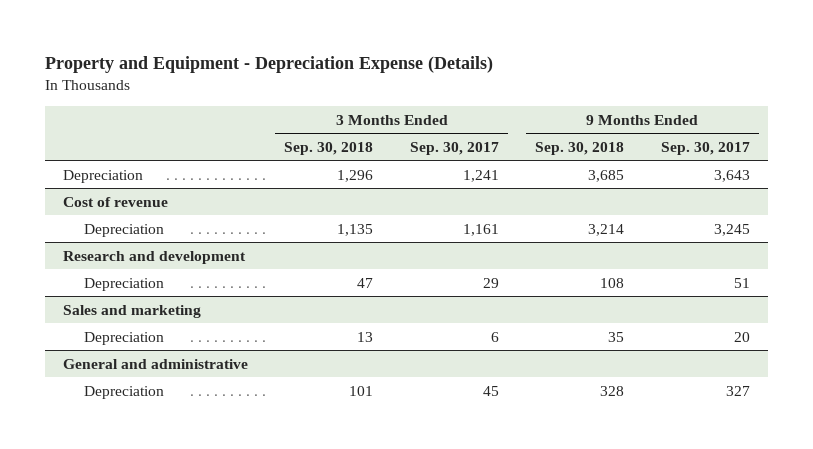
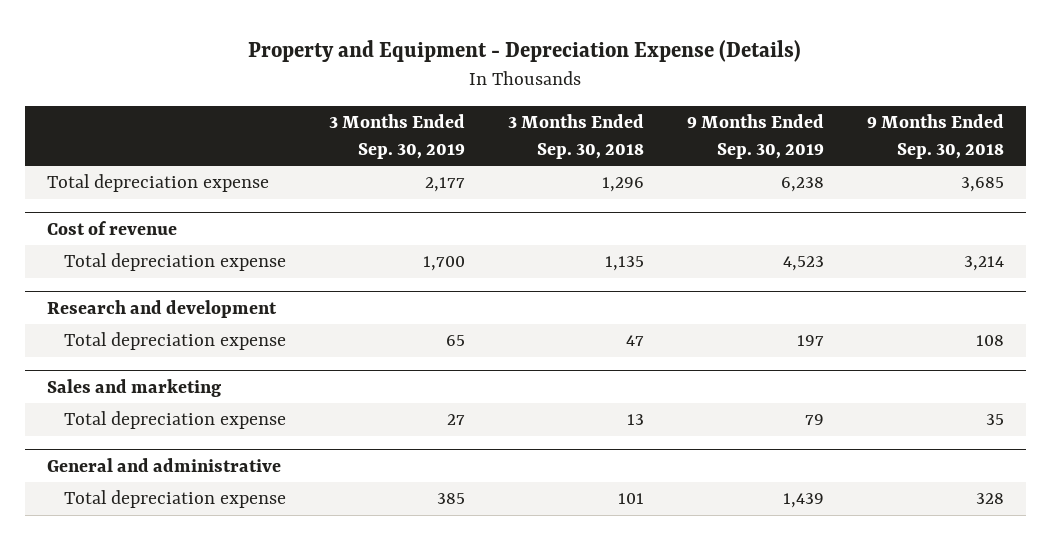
[409,141,499,155] Sep. 30, 2017 -> none
[660,141,750,155] Sep. 30, 2017 -> none
none -> [329,114,466,159] 3 Months Ended Sep. 30, 2019
none -> [687,114,825,159] 9 Months Ended Sep. 30, 2019
[63,169,144,183] Depreciation -> [46,174,269,193] Total depreciation expense
[84,223,165,237] Depreciation -> [64,253,287,272] Total depreciation expense
[84,277,165,291] Depreciation -> [64,332,287,351] Total depreciation expense
[84,331,165,345] Depreciation -> [64,411,287,430] Total depreciation expense
[84,385,165,399] Depreciation -> [64,490,287,509] Total depreciation expense

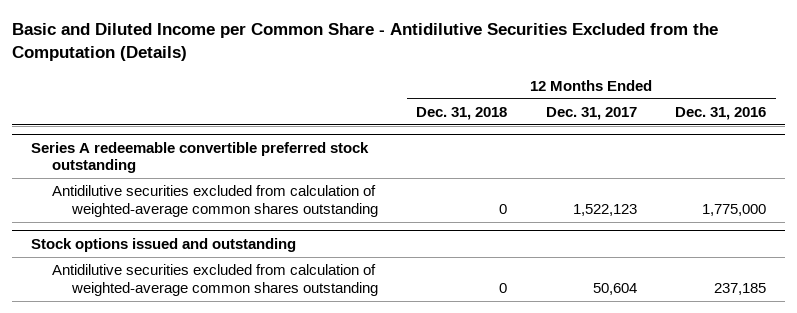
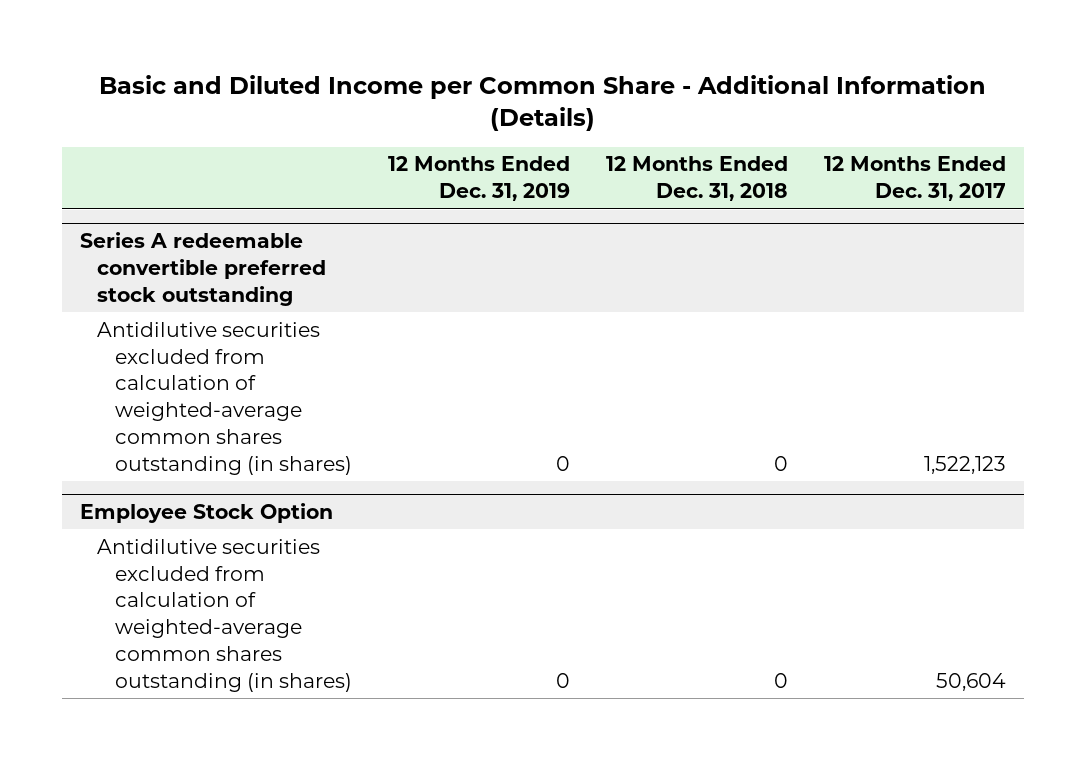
[12,23,719,62] Basic and Diluted Income per Common Share - Antidilutive Securities Excluded from the Computation (Details) -> [98,74,986,132] Basic and Diluted Income per Common Share - Additional Information (Details)
[674,107,766,121] Dec. 31, 2016 -> none
none -> [387,156,570,202] 12 Months Ended Dec. 31, 2019
[51,185,378,217] Antidilutive securities excluded from calculation of weighted-average common shares outstanding -> [97,321,352,476] Antidilutive securities excluded from calculation of weighted-average common shares outstanding (in shares)
[31,237,297,252] Stock options issued and outstanding -> [79,503,333,524] Employee Stock Option
[51,264,378,296] Antidilutive securities excluded from calculation of weighted-average common shares outstanding -> [97,538,352,693] Antidilutive securities excluded from calculation of weighted-average common shares outstanding (in shares)

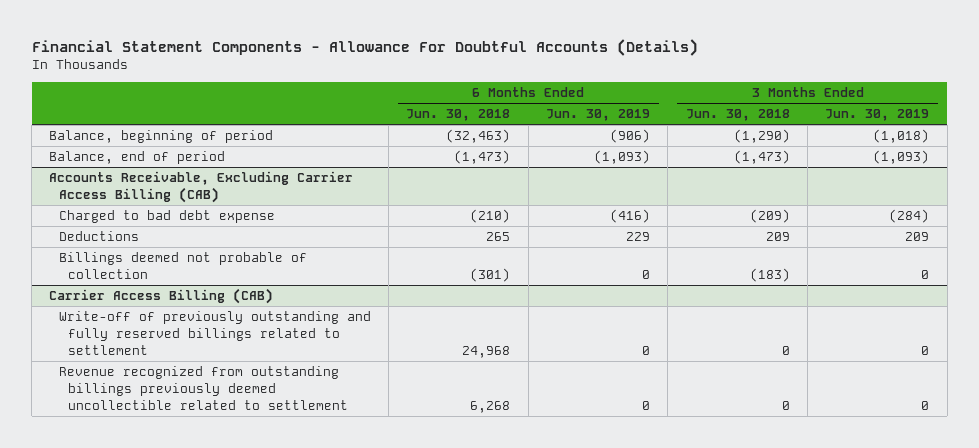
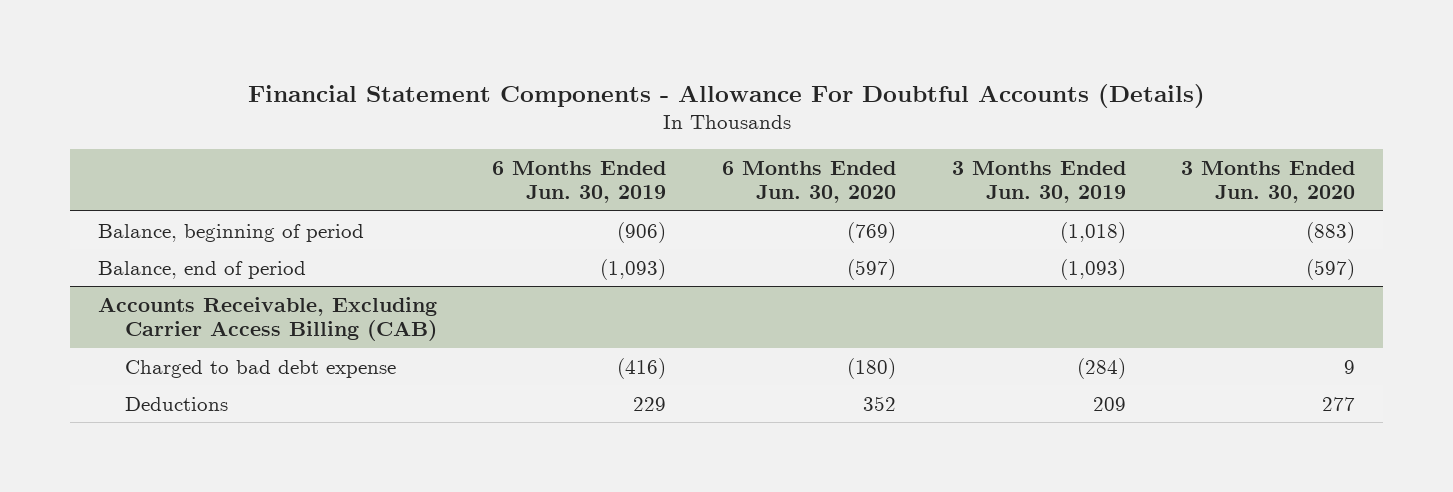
[406,109,511,122] Jun. 30, 2018 -> none
[685,109,790,122] Jun. 30, 2018 -> none
none -> [722,161,897,204] 6 Months Ended Jun. 30, 2020
none -> [1181,161,1356,204] 3 Months Ended Jun. 30, 2020
[58,252,307,279] Billings deemed not probable of collection -> none
[49,288,274,305] Carrier Access Billing (CAB) -> none
[58,311,371,355] Write-off of previously outstanding and fully reserved billings related to settlement -> none
[58,366,349,410] Revenue recognized from outstanding billings previously deemed uncollectible related to settlement -> none

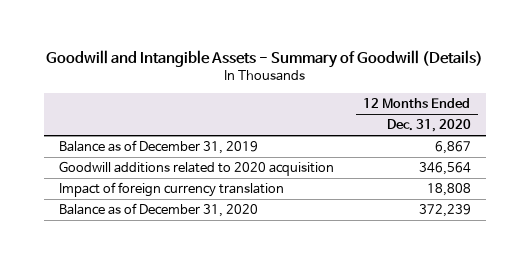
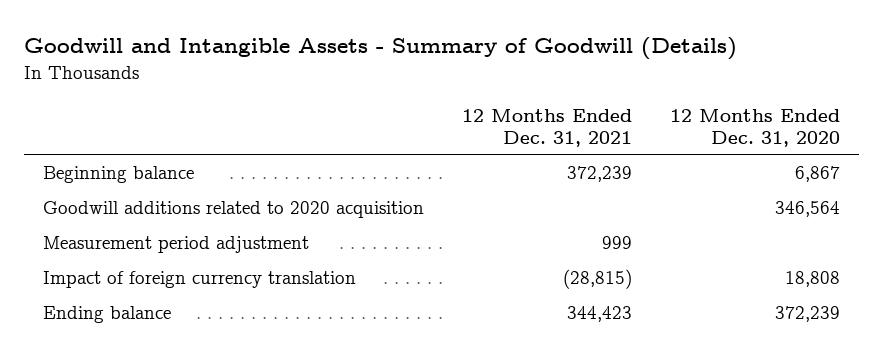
none -> [461,108,632,147] 12 Months Ended Dec. 31, 2021
[58,140,258,155] Balance as of December 31, 2019 -> [42,165,194,183] Beginning balance
none -> [42,235,309,253] Measurement period adjustment
[58,203,258,218] Balance as of December 31, 2020 -> [42,305,171,323] Ending balance

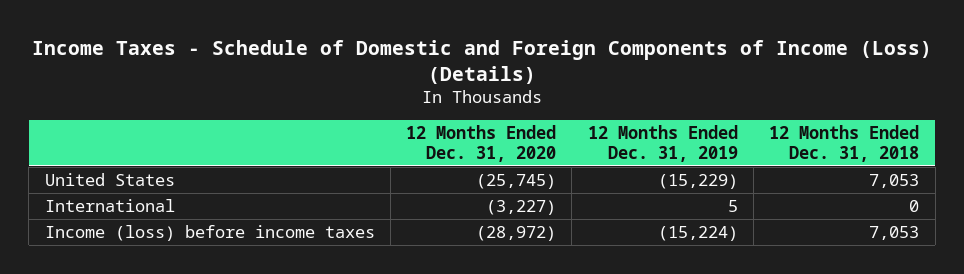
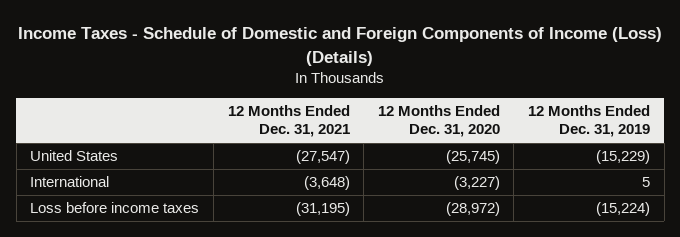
[769,125,920,162] 12 Months Ended Dec. 31, 2018 -> none
none -> [227,104,350,138] 12 Months Ended Dec. 31, 2021
[44,224,375,241] Income (loss) before income taxes -> [30,202,200,214] Loss before income taxes

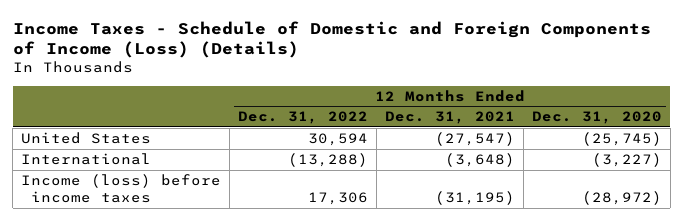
[527,104,650,138] 12 Months Ended Dec. 31, 2019 -> none
none -> [238,111,369,125] Dec. 31, 2022
[30,202,200,214] Loss before income taxes -> [21,173,222,204] Income (loss) before income taxes

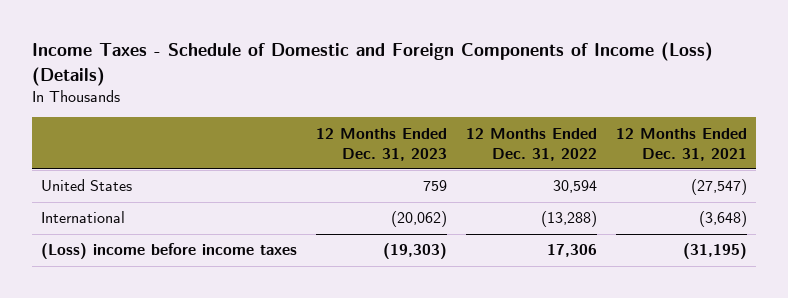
[531,111,662,125] Dec. 31, 2020 -> none
none -> [316,127,448,161] 12 Months Ended Dec. 31, 2023
[21,173,222,204] Income (loss) before income taxes -> [41,243,298,260] (Loss) income before income taxes

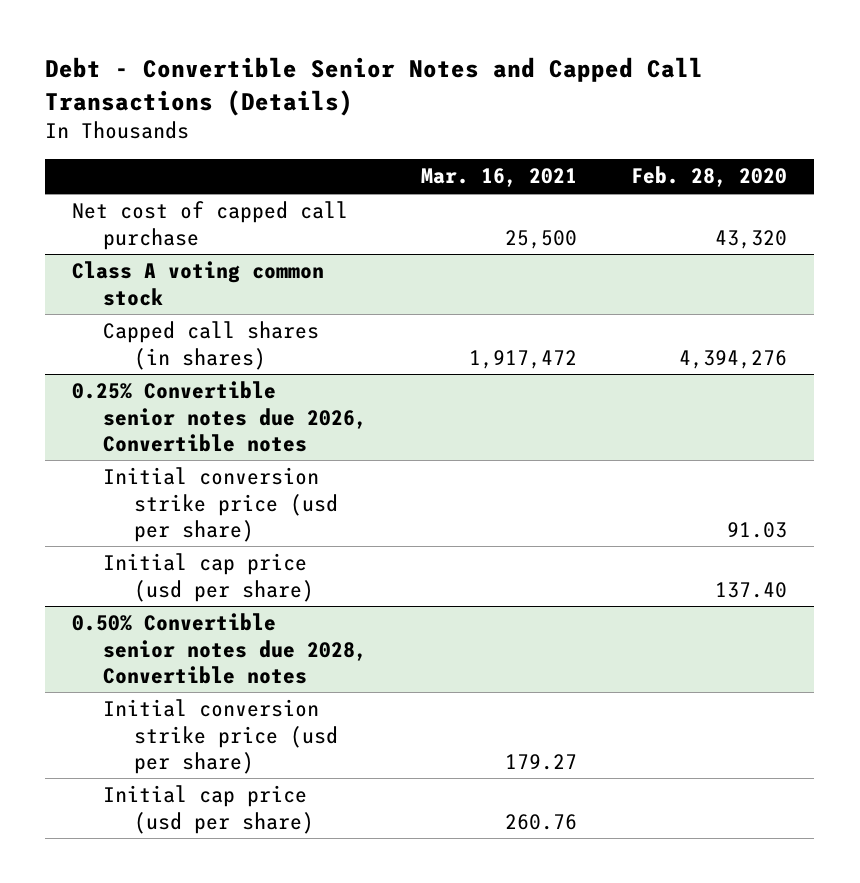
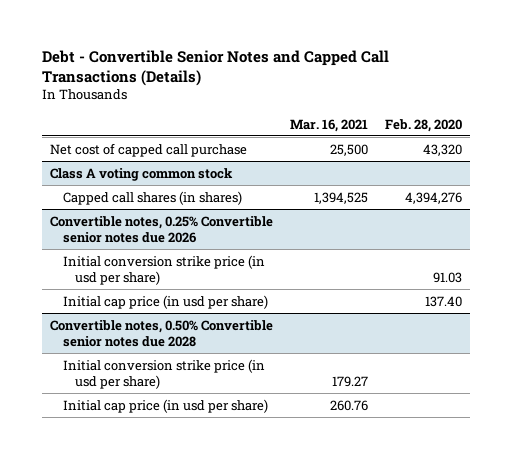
[469,349,578,369] 1,917,472 -> [314,191,369,204] 1,394,525
[72,381,368,452] 0.25% Convertible senior notes due 2026, Convertible notes -> [50,215,274,243] Convertible notes, 0.25% Convertible senior notes due 2026
[103,467,339,542] Initial conversion strike price (usd per share) -> [62,254,265,285] Initial conversion strike price (in usd per share)
[103,553,315,602] Initial cap price (usd per share) -> [62,294,268,309] Initial cap price (in usd per share)
[72,613,368,684] 0.50% Convertible senior notes due 2028, Convertible notes -> [50,319,274,347] Convertible notes, 0.50% Convertible senior notes due 2028
[103,699,339,774] Initial conversion strike price (usd per share) -> [62,358,265,389] Initial conversion strike price (in usd per share)
[103,785,315,834] Initial cap price (usd per share) -> [62,398,268,413] Initial cap price (in usd per share)

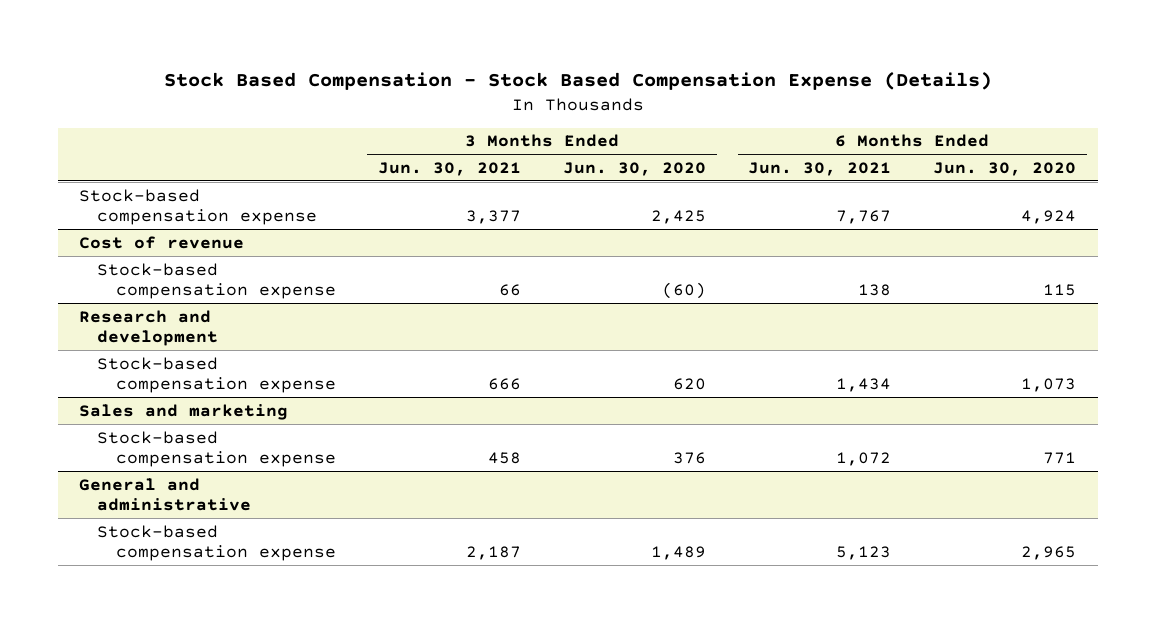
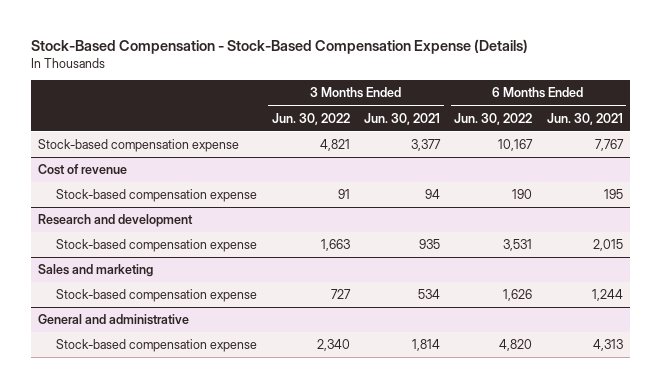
[163,71,992,90] Stock Based Compensation - Stock Based Compensation Expense (Details) -> [31,38,529,54] Stock-Based Compensation - Stock-Based Compensation Expense (Details)
[563,161,707,176] Jun. 30, 2020 -> none
[933,161,1077,176] Jun. 30, 2020 -> none
none -> [271,112,350,125] Jun. 30, 2022
none -> [454,112,533,125] Jun. 30, 2022
[498,284,521,297] 66 -> [424,189,440,200] 94
[858,284,892,297] 138 -> [603,189,623,200] 195
[487,378,521,391] 666 -> [418,239,440,250] 935
[836,378,892,393] 1,434 -> [592,239,623,252] 2,015
[487,452,521,465] 458 -> [417,289,440,300] 534
[836,452,892,467] 1,072 -> [591,289,623,302] 1,244
[465,546,521,561] 2,187 -> [411,339,440,352] 1,814
[836,546,892,561] 5,123 -> [592,339,623,352] 4,313

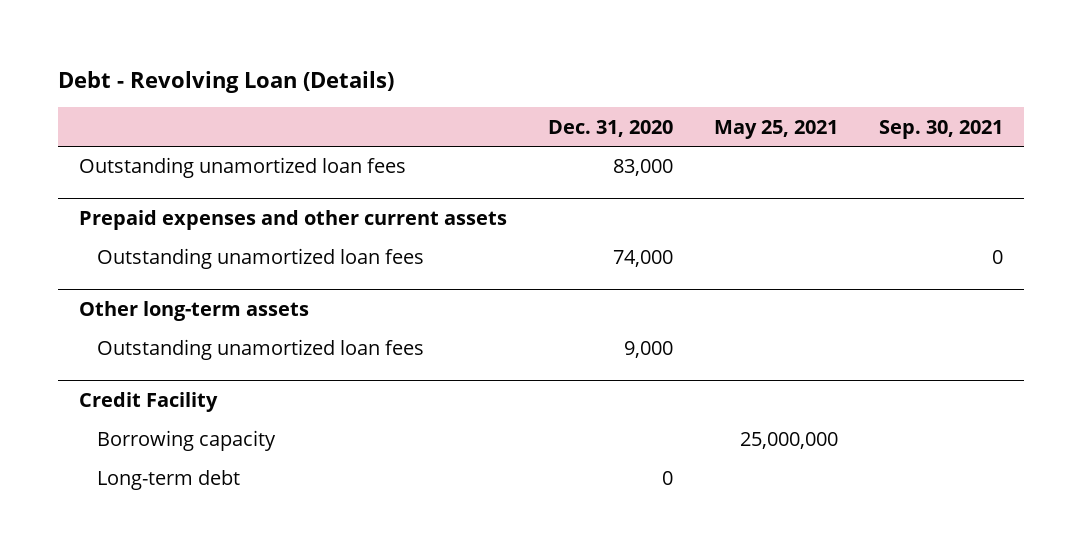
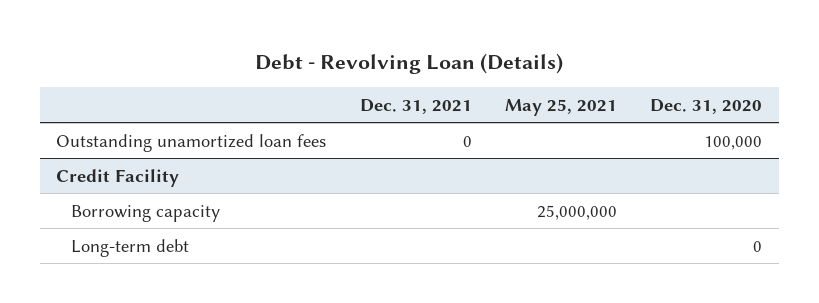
[879,119,1004,139] Sep. 30, 2021 -> none
none -> [359,98,472,114] Dec. 31, 2021
[78,209,507,230] Prepaid expenses and other current assets -> none
[97,248,425,270] Outstanding unamortized loan fees -> none
[78,300,309,321] Other long-term assets -> none
[97,339,425,361] Outstanding unamortized loan fees -> none
[612,159,673,177] 83,000 -> [704,135,763,150] 100,000

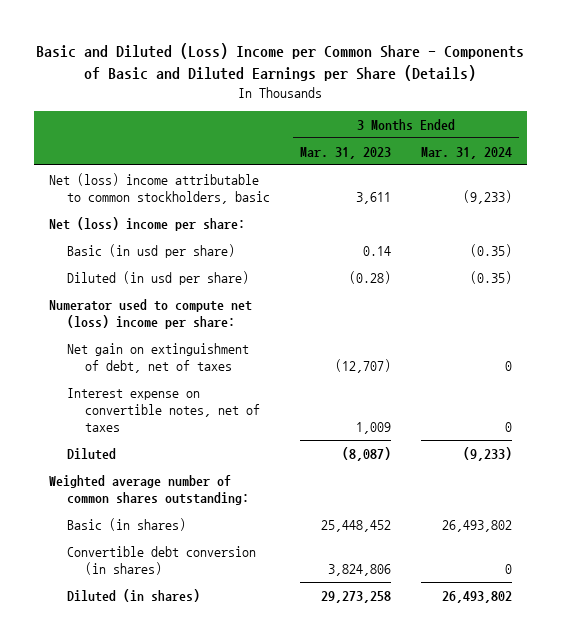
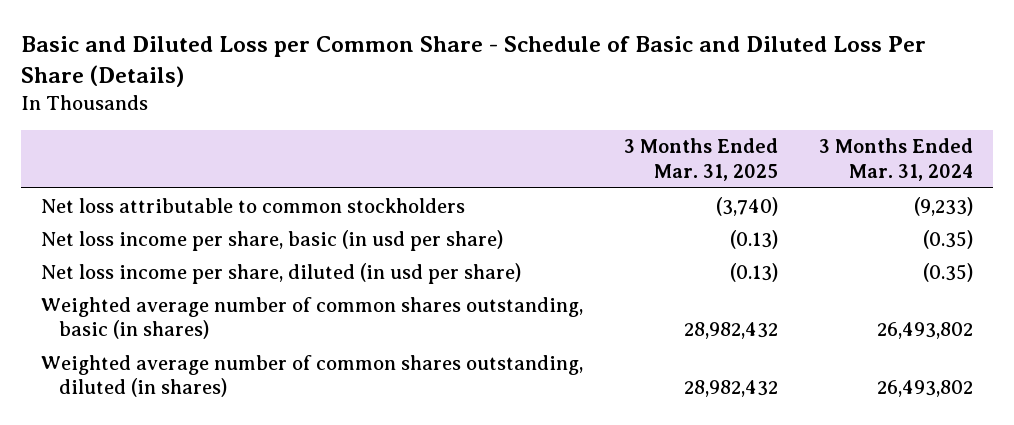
[36,42,525,81] Basic and Diluted (Loss) Income per Common Share - Components of Basic and Diluted Earnings per Share (Details) -> [20,35,926,87] Basic and Diluted Loss per Common Share - Schedule of Basic and Diluted Loss Per Share (Details)
[300,146,392,159] Mar. 31, 2023 -> none
none -> [623,138,778,181] 3 Months Ended Mar. 31, 2025
[48,216,245,231] Net (loss) income per share: -> none
[48,298,252,329] Numerator used to compute net (loss) income per share: -> none
[67,342,250,373] Net gain on extinguishment of debt, net of taxes -> none
[67,387,261,432] Interest expense on convertible notes, net of taxes -> none
[67,447,117,460] Diluted -> none
[48,474,250,505] Weighted average number of common shares outstanding: -> none
[67,545,257,575] Convertible debt conversion (in shares) -> none
[48,172,271,204] Net (loss) income attributable to common stockholders, basic -> [41,197,466,213] Net loss attributable to common stockholders
[67,243,236,258] Basic (in usd per share) -> [41,229,504,251] Net loss income per share, basic (in usd per share)
[67,270,250,285] Diluted (in usd per share) -> [41,262,522,284] Net loss income per share, diluted (in usd per share)
[67,517,187,531] Basic (in shares) -> [41,296,584,340] Weighted average number of common shares outstanding, basic (in shares)
[67,588,201,602] Diluted (in shares) -> [41,354,584,398] Weighted average number of common shares outstanding, diluted (in shares)

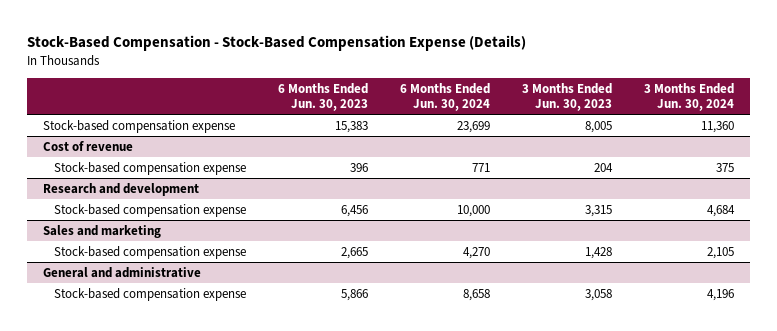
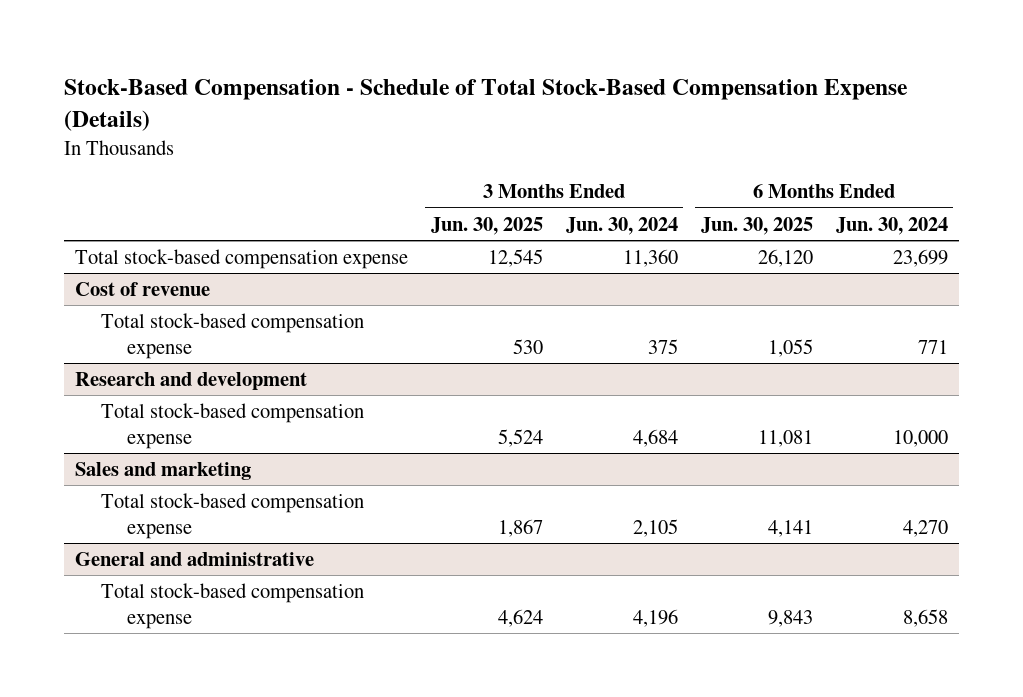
[26,35,526,52] Stock-Based Compensation - Stock-Based Compensation Expense (Details) -> [63,79,908,132] Stock-Based Compensation - Schedule of Total Stock-Based Compensation Expense (Details)
[277,83,368,112] 6 Months Ended Jun. 30, 2023 -> none
[522,83,613,112] 3 Months Ended Jun. 30, 2023 -> none
none -> [430,216,543,235] Jun. 30, 2025
none -> [700,216,813,235] Jun. 30, 2025
[42,119,235,133] Stock-based compensation expense -> [74,248,408,269] Total stock-based compensation expense
[53,161,246,175] Stock-based compensation expense -> [100,312,364,359] Total stock-based compensation expense
[53,203,246,217] Stock-based compensation expense -> [100,402,364,449] Total stock-based compensation expense
[53,245,246,259] Stock-based compensation expense -> [100,492,364,539] Total stock-based compensation expense
[53,287,246,301] Stock-based compensation expense -> [100,582,364,629] Total stock-based compensation expense

